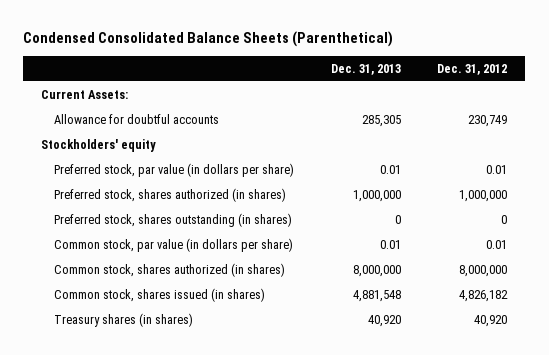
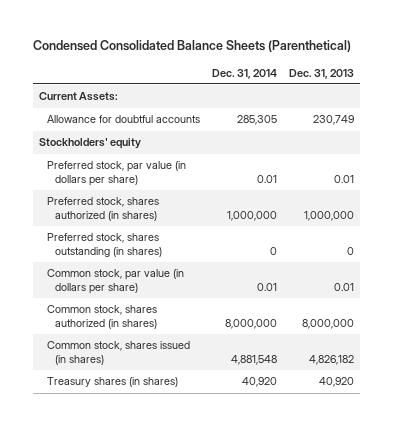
[437,63,508,75] Dec. 31, 2012 -> none
none -> [211,68,277,79] Dec. 31, 2014
[361,115,401,128] 285,305 -> [312,115,354,126] 230,749
[352,290,401,303] 4,881,548 -> [308,355,354,366] 4,826,182

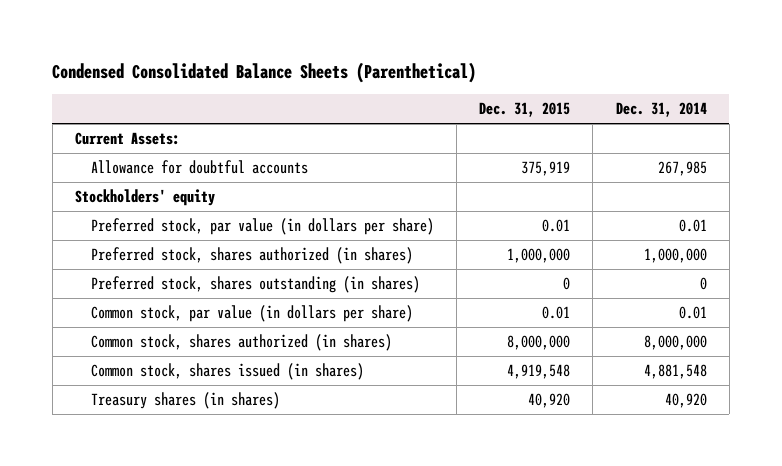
[288,68,354,79] Dec. 31, 2013 -> none
none -> [479,102,571,118] Dec. 31, 2015
[236,115,277,126] 285,305 -> [657,161,707,177] 267,985

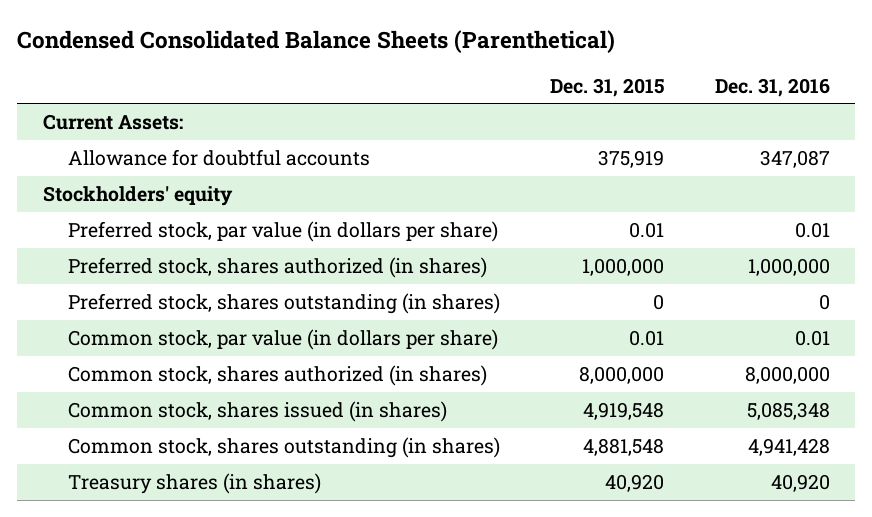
[615,102,707,118] Dec. 31, 2014 -> none
none -> [714,77,830,97] Dec. 31, 2016
none -> [67,436,500,458] Common stock, shares outstanding (in shares)

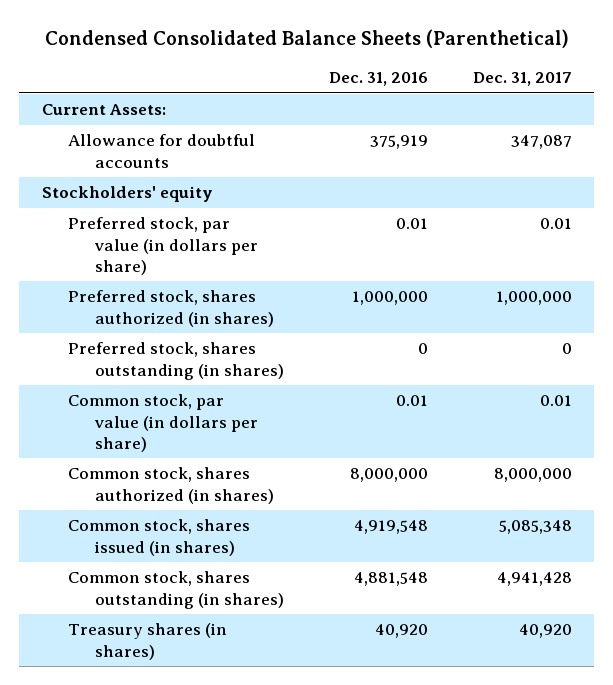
[550,77,665,97] Dec. 31, 2015 -> none
none -> [472,72,572,87] Dec. 31, 2017
[759,149,830,168] 347,087 -> [369,135,428,150] 375,919
[746,401,830,420] 5,085,348 -> [353,520,428,535] 4,919,548
[747,437,830,456] 4,941,428 -> [353,572,428,587] 4,881,548

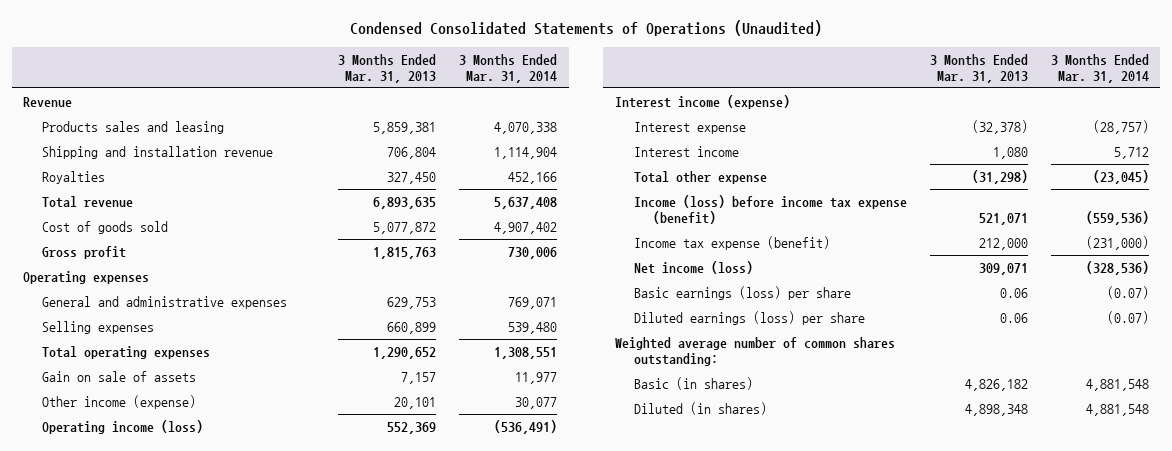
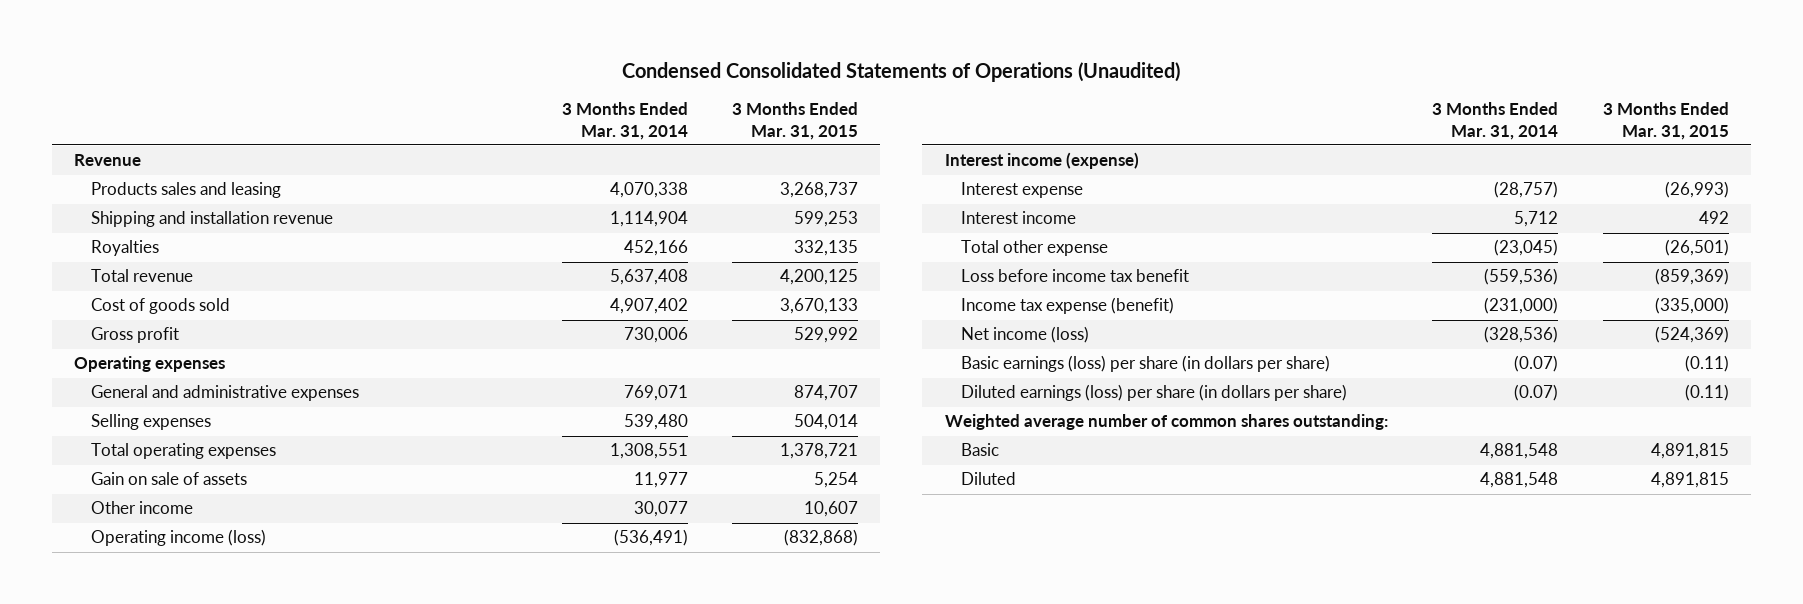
[338,53,437,83] 3 Months Ended Mar. 31, 2013 -> none
none -> [732,101,859,140] 3 Months Ended Mar. 31, 2015
[42,394,197,409] Other income (expense) -> [90,501,193,515] Other income
[633,194,907,224] Income (loss) before income tax expense (benefit) -> [961,269,1190,283] Loss before income tax benefit
[633,285,851,300] Basic earnings (loss) per share -> [961,355,1331,373] Basic earnings (loss) per share (in dollars per share)
[633,310,865,325] Diluted earnings (loss) per share -> [961,384,1348,402] Diluted earnings (loss) per share (in dollars per share)
[633,376,753,390] Basic (in shares) -> [961,443,1000,457] Basic
[633,401,767,415] Diluted (in shares) -> [961,472,1017,486] Diluted

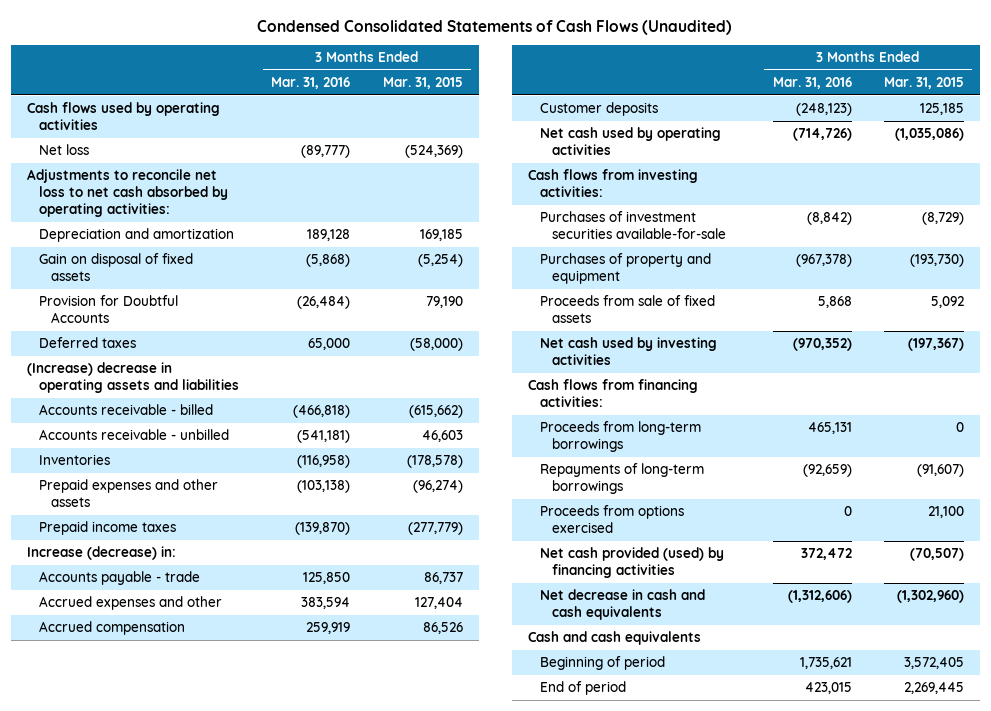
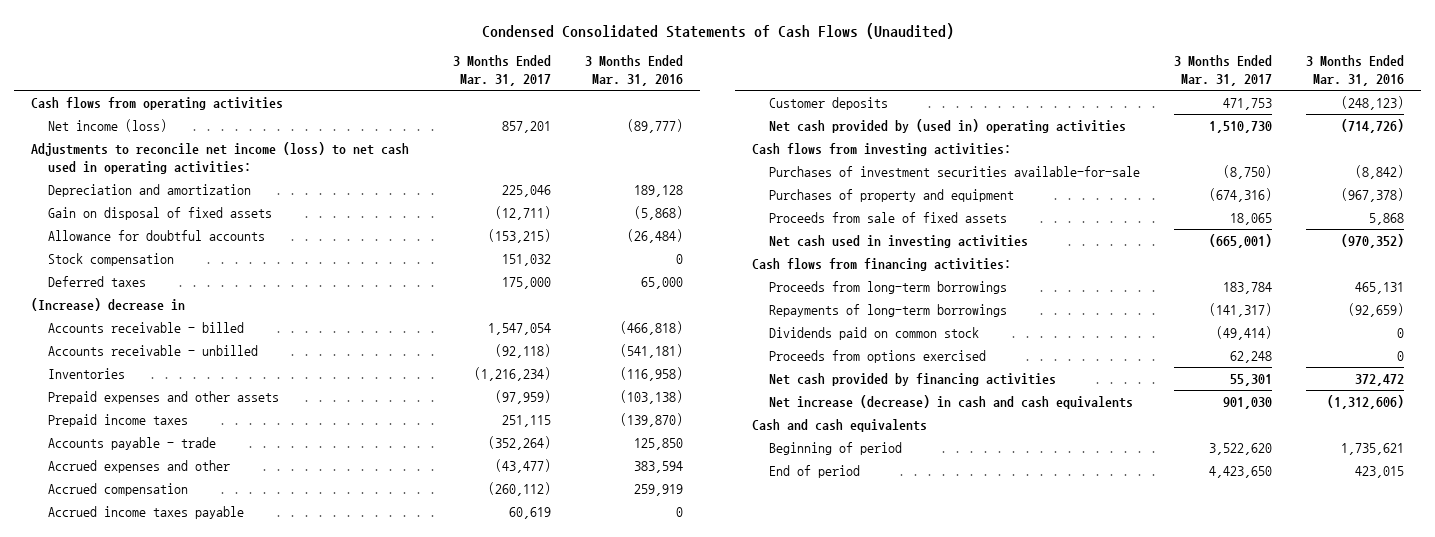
[382,77,463,90] Mar. 31, 2015 -> none
none -> [453,55,552,87] 3 Months Ended Mar. 31, 2017
[27,102,221,131] Cash flows used by operating activities -> [31,96,284,110] Cash flows from operating activities
[38,144,89,156] Net loss -> [48,118,168,132] Net income (loss)
[27,169,228,217] Adjustments to reconcile net loss to net cash absorbed by operating activities: -> [31,141,410,174] Adjustments to reconcile net income (loss) to net cash used in operating activities:
[38,295,178,324] Provision for Doubtful Accounts -> [48,229,266,241] Allowance for doubtful accounts
none -> [48,252,175,266] Stock compensation
[27,362,239,394] (Increase) decrease in operating assets and liabilities -> [31,297,186,311] (Increase) decrease in
[27,546,177,561] Increase (decrease) in: -> none
none -> [48,505,245,519] Accrued income taxes payable
[540,127,722,156] Net cash used by operating activities -> [768,118,1126,133] Net cash provided by (used in) operating activities
[540,337,718,366] Net cash used by investing activities -> [768,234,1028,248] Net cash used in investing activities
none -> [768,326,979,340] Dividends paid on common stock
[540,547,725,579] Net cash provided (used) by financing activities -> [768,372,1056,386] Net cash provided by financing activities
[540,589,706,621] Net decrease in cash and cash equivalents -> [768,394,1133,409] Net increase (decrease) in cash and cash equivalents

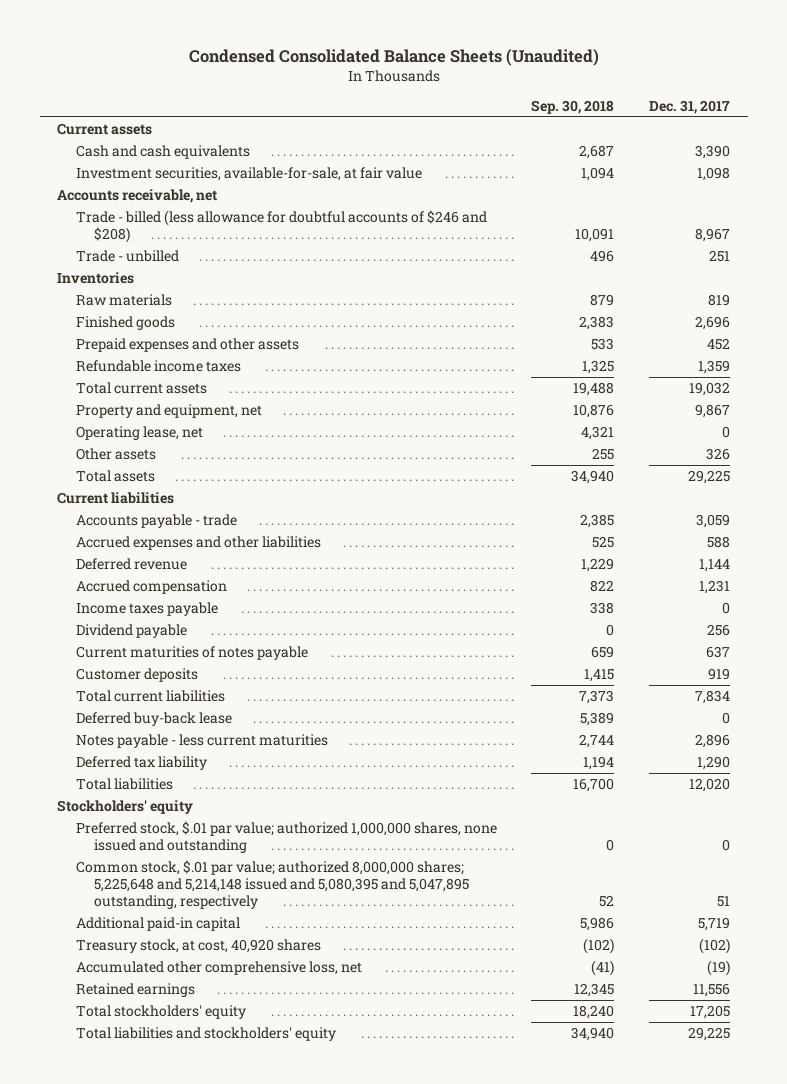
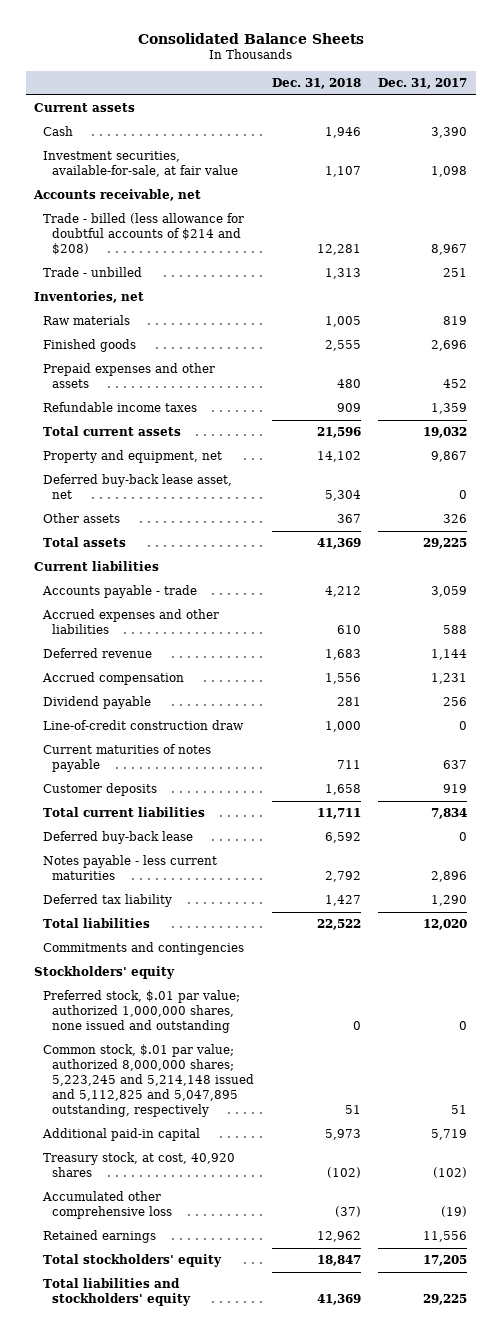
[188,48,599,66] Condensed Consolidated Balance Sheets (Unaudited) -> [137,32,364,44] Consolidated Balance Sheets
[531,99,615,114] Sep. 30, 2018 -> none
none -> [271,77,361,89] Dec. 31, 2018
[75,144,250,159] Cash and cash equivalents -> [43,126,74,137] Cash
[75,209,487,244] Trade - billed (less allowance for doubtful accounts of $246 and $208) -> [43,213,245,256] Trade - billed (less allowance for doubtful accounts of $214 and $208)
[57,271,135,284] Inventories -> [34,291,145,304] Inventories, net
[75,425,203,440] Operating lease, net -> none
none -> [43,474,233,500] Deferred buy-back lease asset, net
[75,601,218,616] Income taxes payable -> none
none -> [43,720,245,731] Line-of-credit construction draw
none -> [43,942,245,956] Commitments and contingencies
[75,859,470,910] Common stock, $.01 par value; authorized 8,000,000 shares; 5,225,648 and 5,214,148 issued and 5,080,395 and 5,047,895 outstanding, respectively -> [43,1044,254,1118] Common stock, $.01 par value; authorized 8,000,000 shares; 5,223,245 and 5,214,148 issued and 5,112,825 and 5,047,895 outstanding, respectively
[75,960,362,975] Accumulated other comprehensive loss, net -> [42,1191,172,1220] Accumulated other comprehensive loss

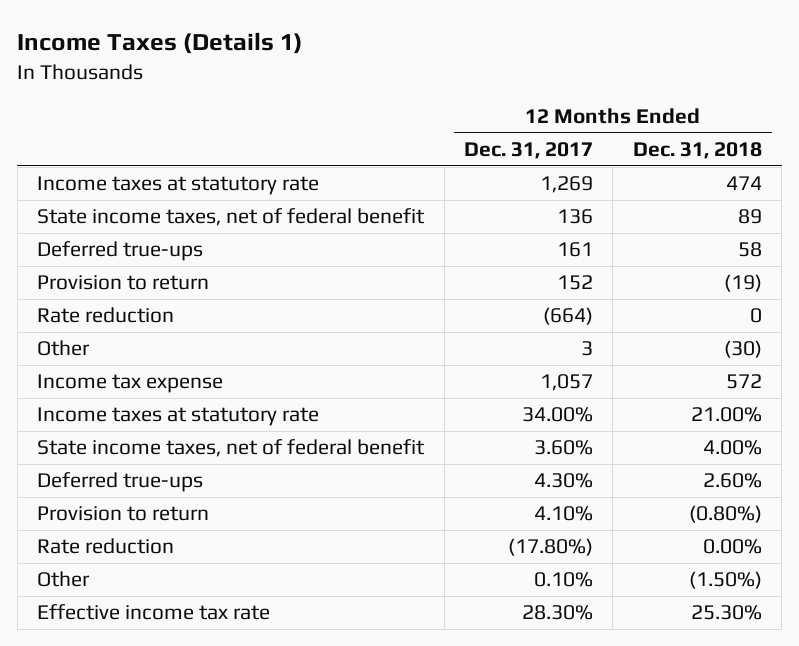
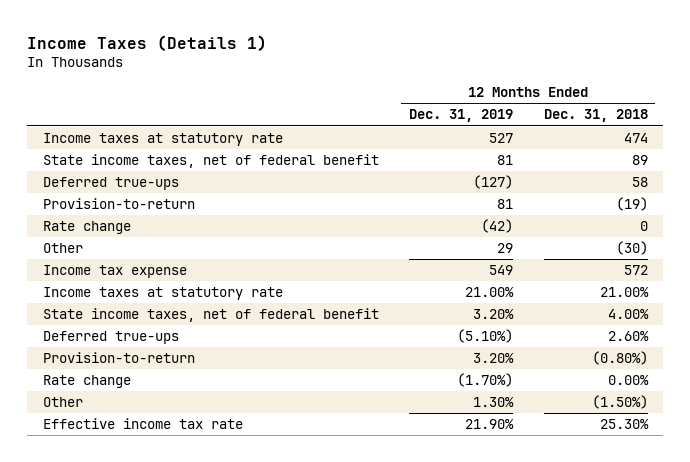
[463,142,593,160] Dec. 31, 2017 -> none
none -> [409,109,514,123] Dec. 31, 2019
[37,275,210,291] Provision to return -> [42,198,195,210] Provision-to-return
[37,307,175,324] Rate reduction -> [42,221,131,235] Rate change
[37,506,210,522] Provision to return -> [42,352,195,364] Provision-to-return
[37,538,175,555] Rate reduction -> [42,375,131,389] Rate change

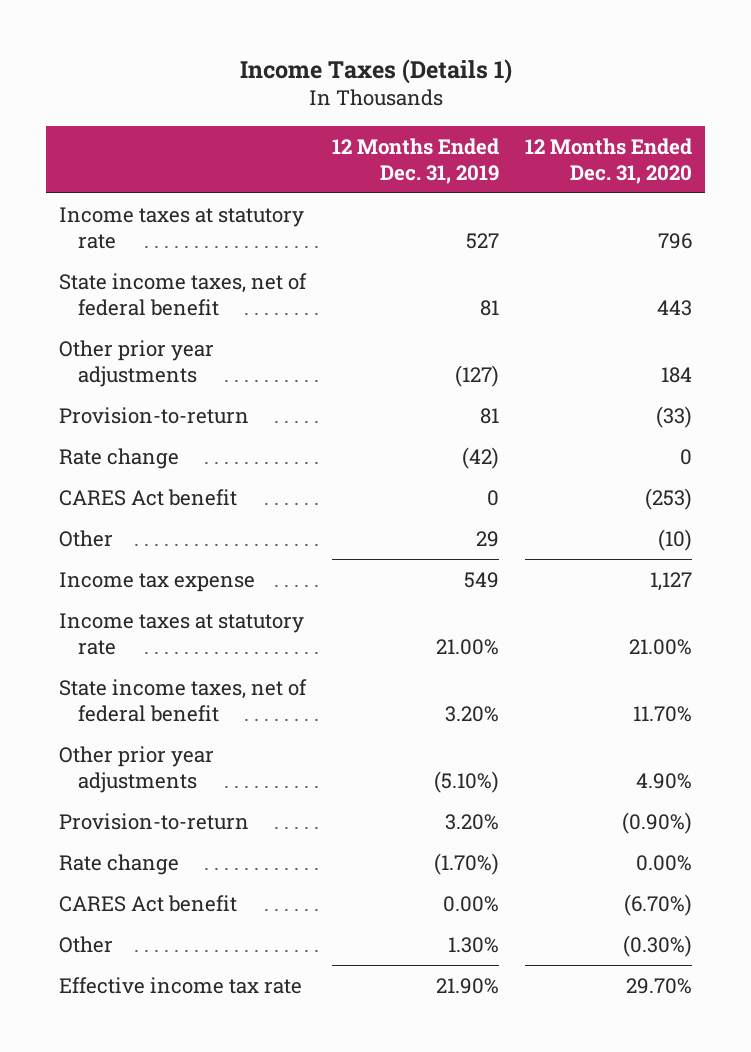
[543,109,648,123] Dec. 31, 2018 -> none
none -> [525,137,693,184] 12 Months Ended Dec. 31, 2020
[42,177,179,191] Deferred true-ups -> [59,339,215,387] Other prior year adjustments
none -> [59,488,238,506] CARES Act benefit
[42,331,179,345] Deferred true-ups -> none
none -> [59,745,215,793] Other prior year adjustments
none -> [59,894,238,912] CARES Act benefit

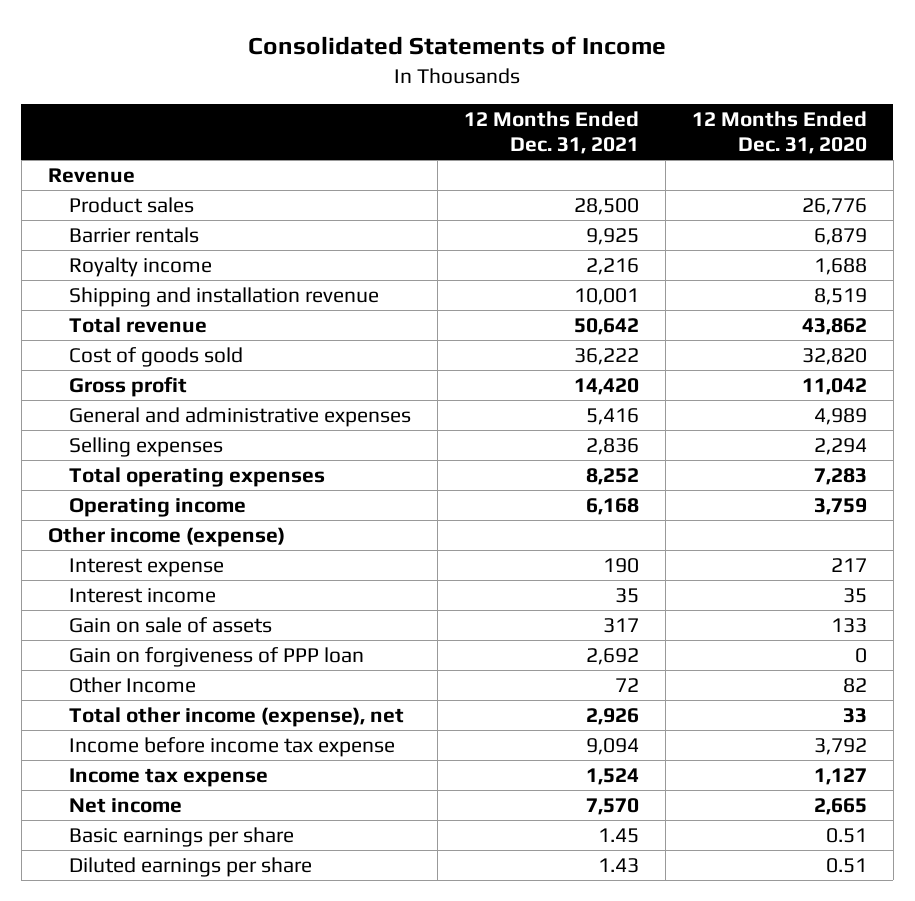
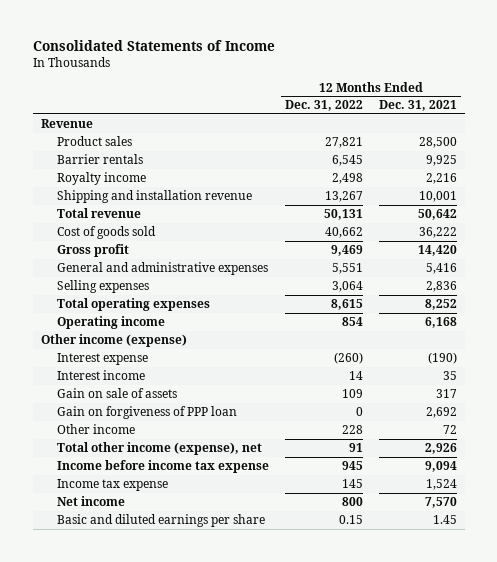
[692,111,868,154] 12 Months Ended Dec. 31, 2020 -> none
none -> [284,100,363,112] Dec. 31, 2022
[603,558,640,574] 190 -> [427,352,457,365] (190)
[69,677,197,694] Other Income -> [57,424,136,435] Other income
[69,857,313,878] Diluted earnings per share -> none
[69,827,295,848] Basic earnings per share -> [57,514,266,528] Basic and diluted earnings per share

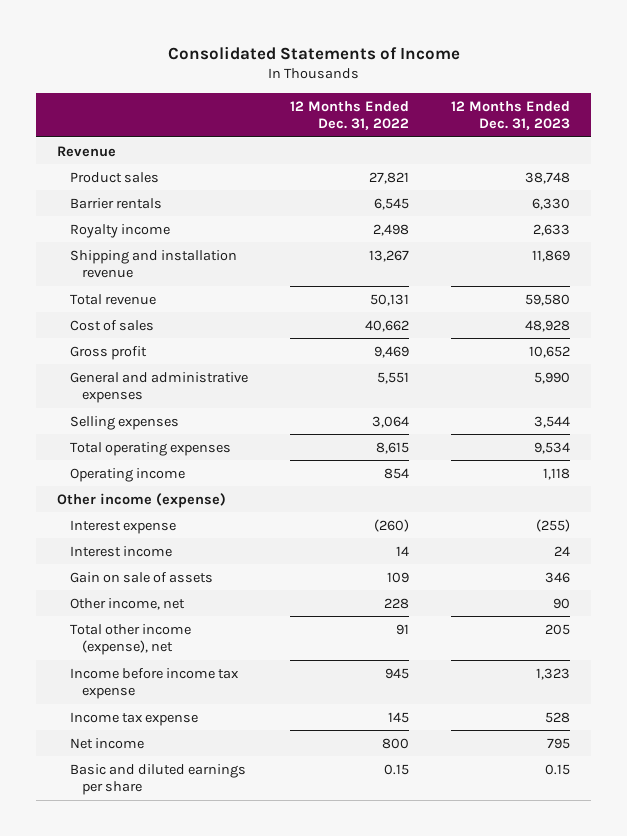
[378,100,457,112] Dec. 31, 2021 -> none
none -> [451,100,571,131] 12 Months Ended Dec. 31, 2023
[57,226,157,240] Cost of goods sold -> [69,319,154,331] Cost of sales
[57,406,238,420] Gain on forgiveness of PPP loan -> none
[57,424,136,435] Other income -> [69,597,185,610] Other income, net

